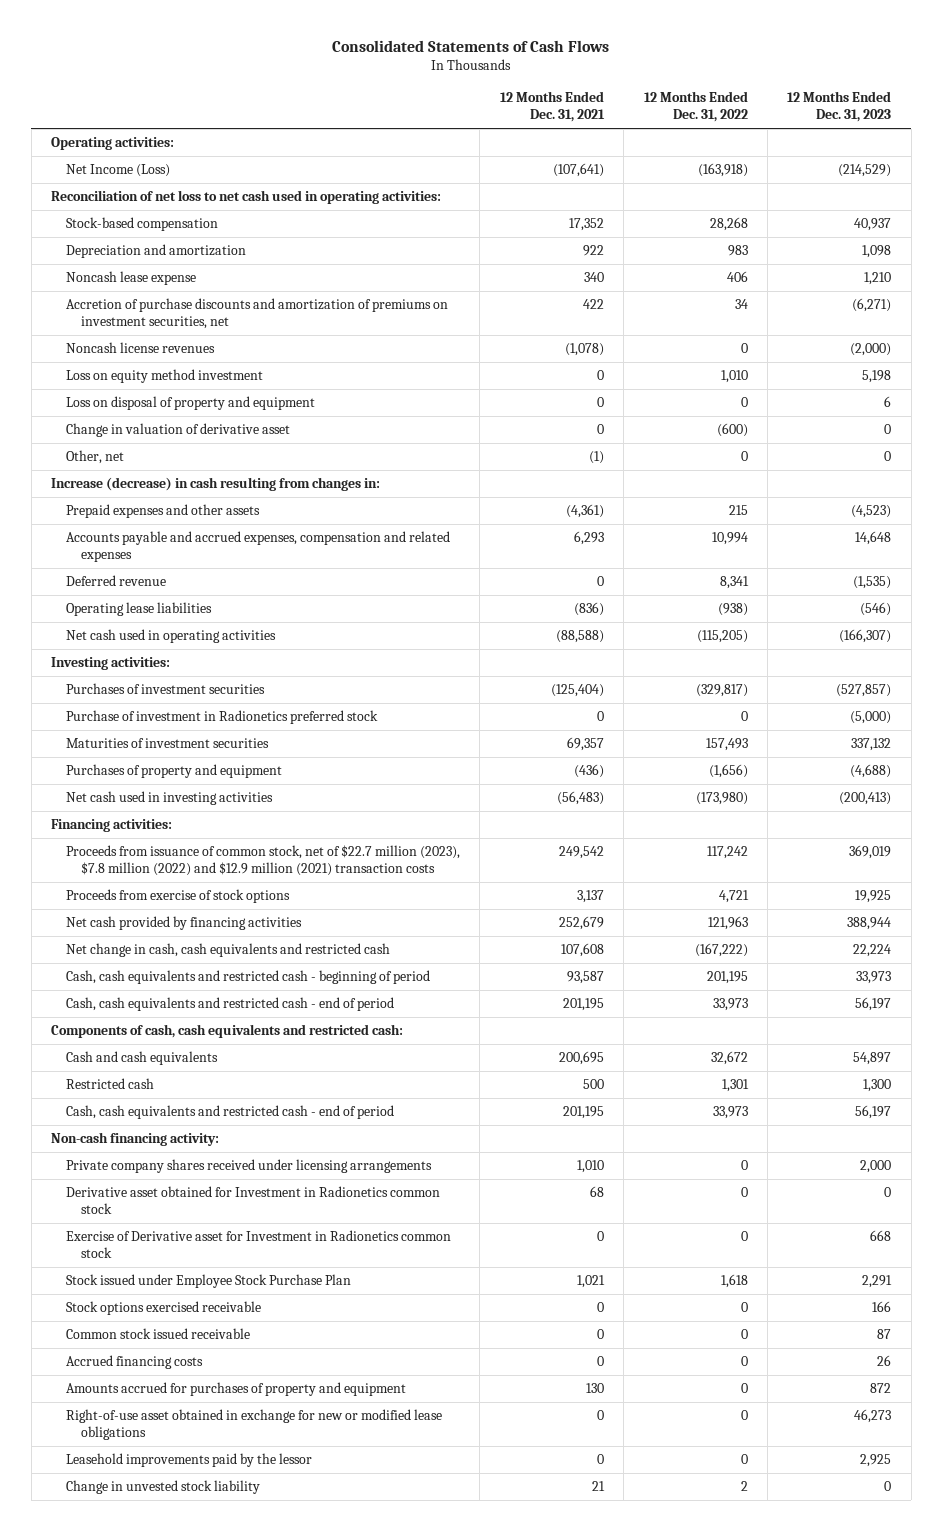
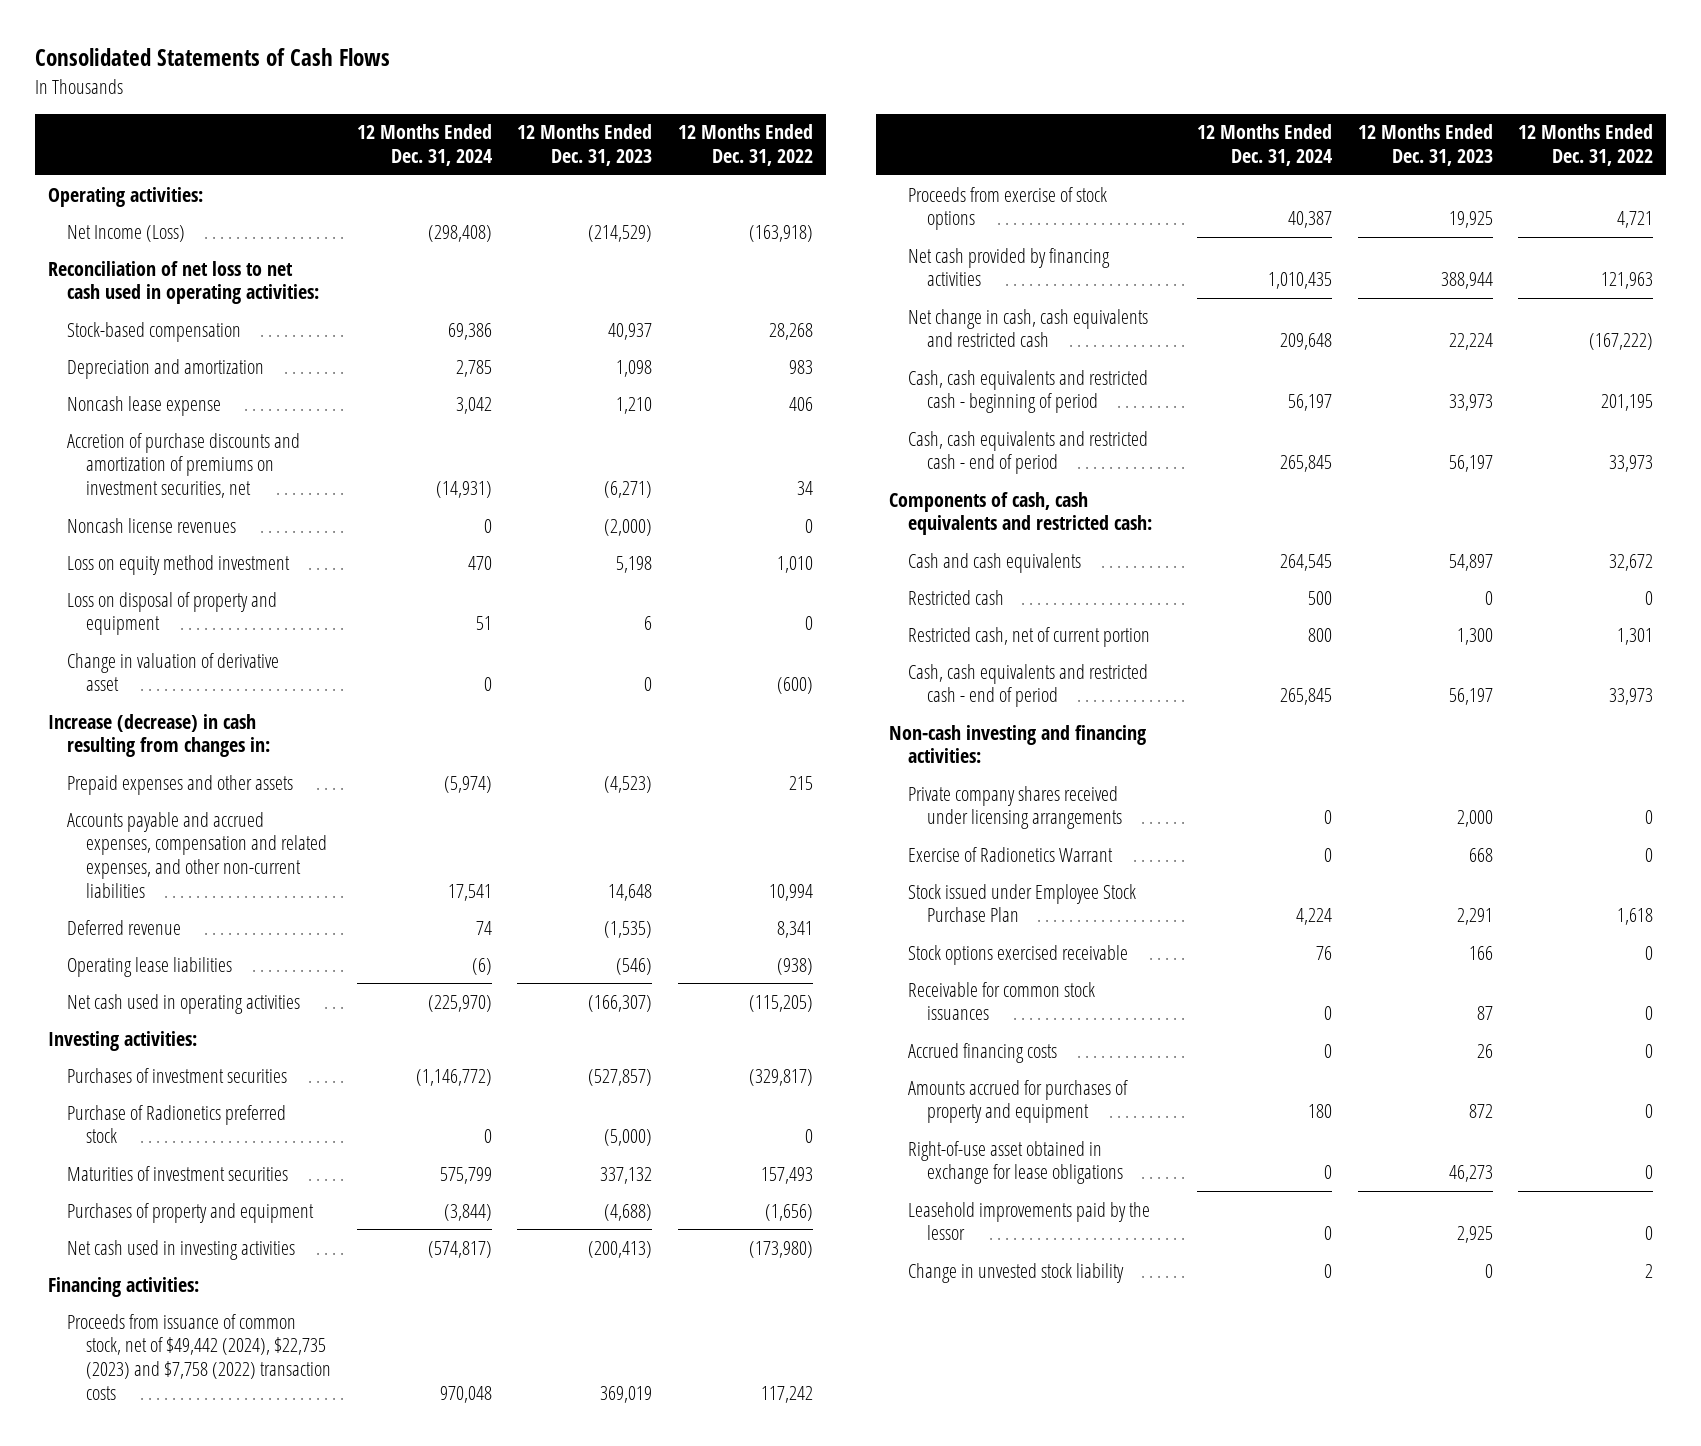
[499,90,605,123] 12 Months Ended Dec. 31, 2021 -> none
none -> [356,124,492,167] 12 Months Ended Dec. 31, 2024
[66,450,125,465] Other, net -> none
[66,531,451,563] Accounts payable and accrued expenses, compensation and related expenses -> [67,811,328,899] Accounts payable and accrued expenses, compensation and related expenses, and other non-current liabilities
[66,710,379,725] Purchase of investment in Radionetics preferred stock -> [67,1104,287,1144] Purchase of Radionetics preferred stock
[66,845,461,877] Proceeds from issuance of common stock, net of $22.7 million (2023), $7.8 million (2022) and $12.9 million (2021) transaction costs -> [67,1313,332,1401] Proceeds from issuance of common stock, net of $49,442 (2024), $22,735 (2023) and $7,758 (2022) transaction costs
[721,1079,749,1093] 1,301 -> [1645,590,1654,605] 0
[863,1079,892,1093] 1,300 -> [1484,590,1493,605] 0
none -> [907,626,1150,647] Restricted cash, net of current portion
[50,1132,219,1147] Non-cash financing activity: -> [888,724,1146,764] Non-cash investing and financing activities:
[66,1186,441,1215] Derivative asset obtained for Investment in Radionetics common stock -> none
[66,1230,452,1259] Exercise of Derivative asset for Investment in Radionetics common stock -> [907,846,1113,862] Exercise of Radionetics Warrant
[66,1328,251,1340] Common stock issued receivable -> [907,981,1095,1021] Receivable for common stock issuances
[66,1409,443,1441] Right-of-use asset obtained in exchange for new or modified lease obligations -> [907,1140,1123,1185] Right-of-use asset obtained in exchange for lease obligations

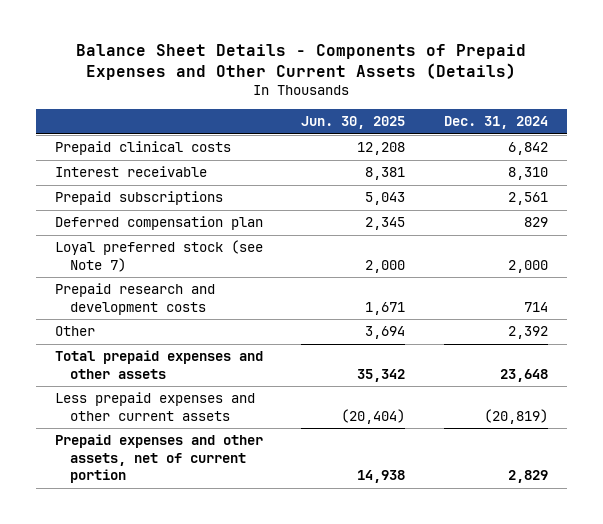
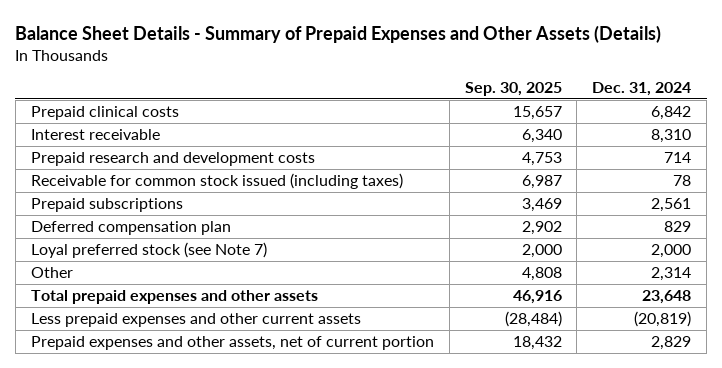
[76,44,527,81] Balance Sheet Details - Components of Prepaid Expenses and Other Current Assets (Details) -> [15,24,662,43] Balance Sheet Details - Summary of Prepaid Expenses and Other Assets (Details)
[301,115,406,129] Jun. 30, 2025 -> none
none -> [464,82,562,97] Sep. 30, 2025
[54,283,215,315] Prepaid research and development costs -> [30,151,315,166] Prepaid research and development costs
none -> [30,172,403,189] Receivable for common stock issued (including taxes)
[507,326,548,340] 2,392 -> [651,266,692,281] 2,314

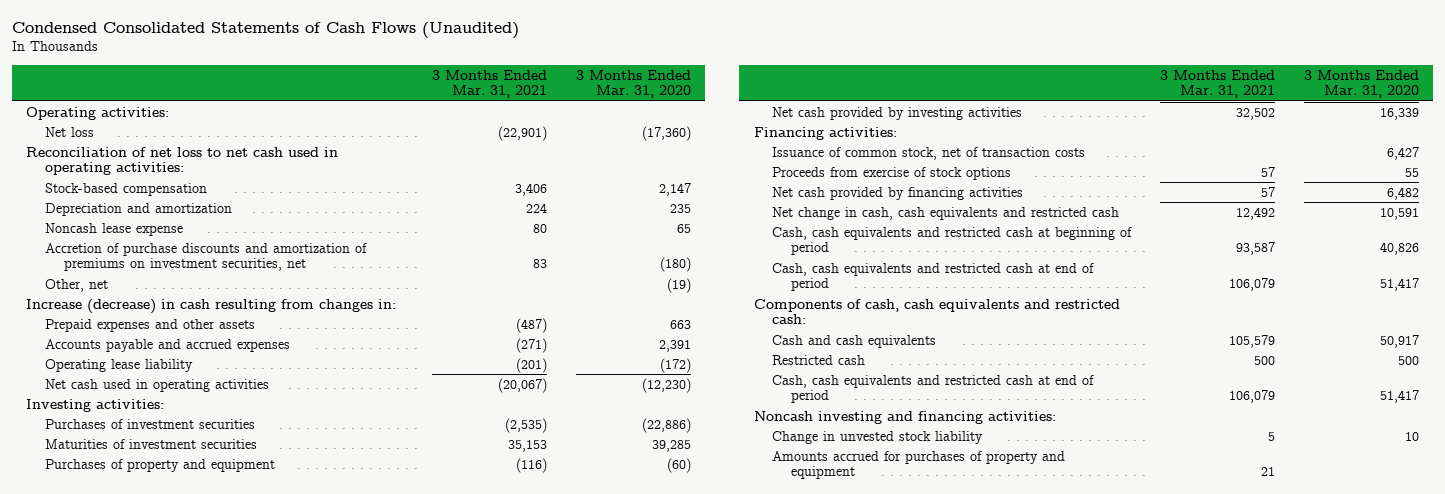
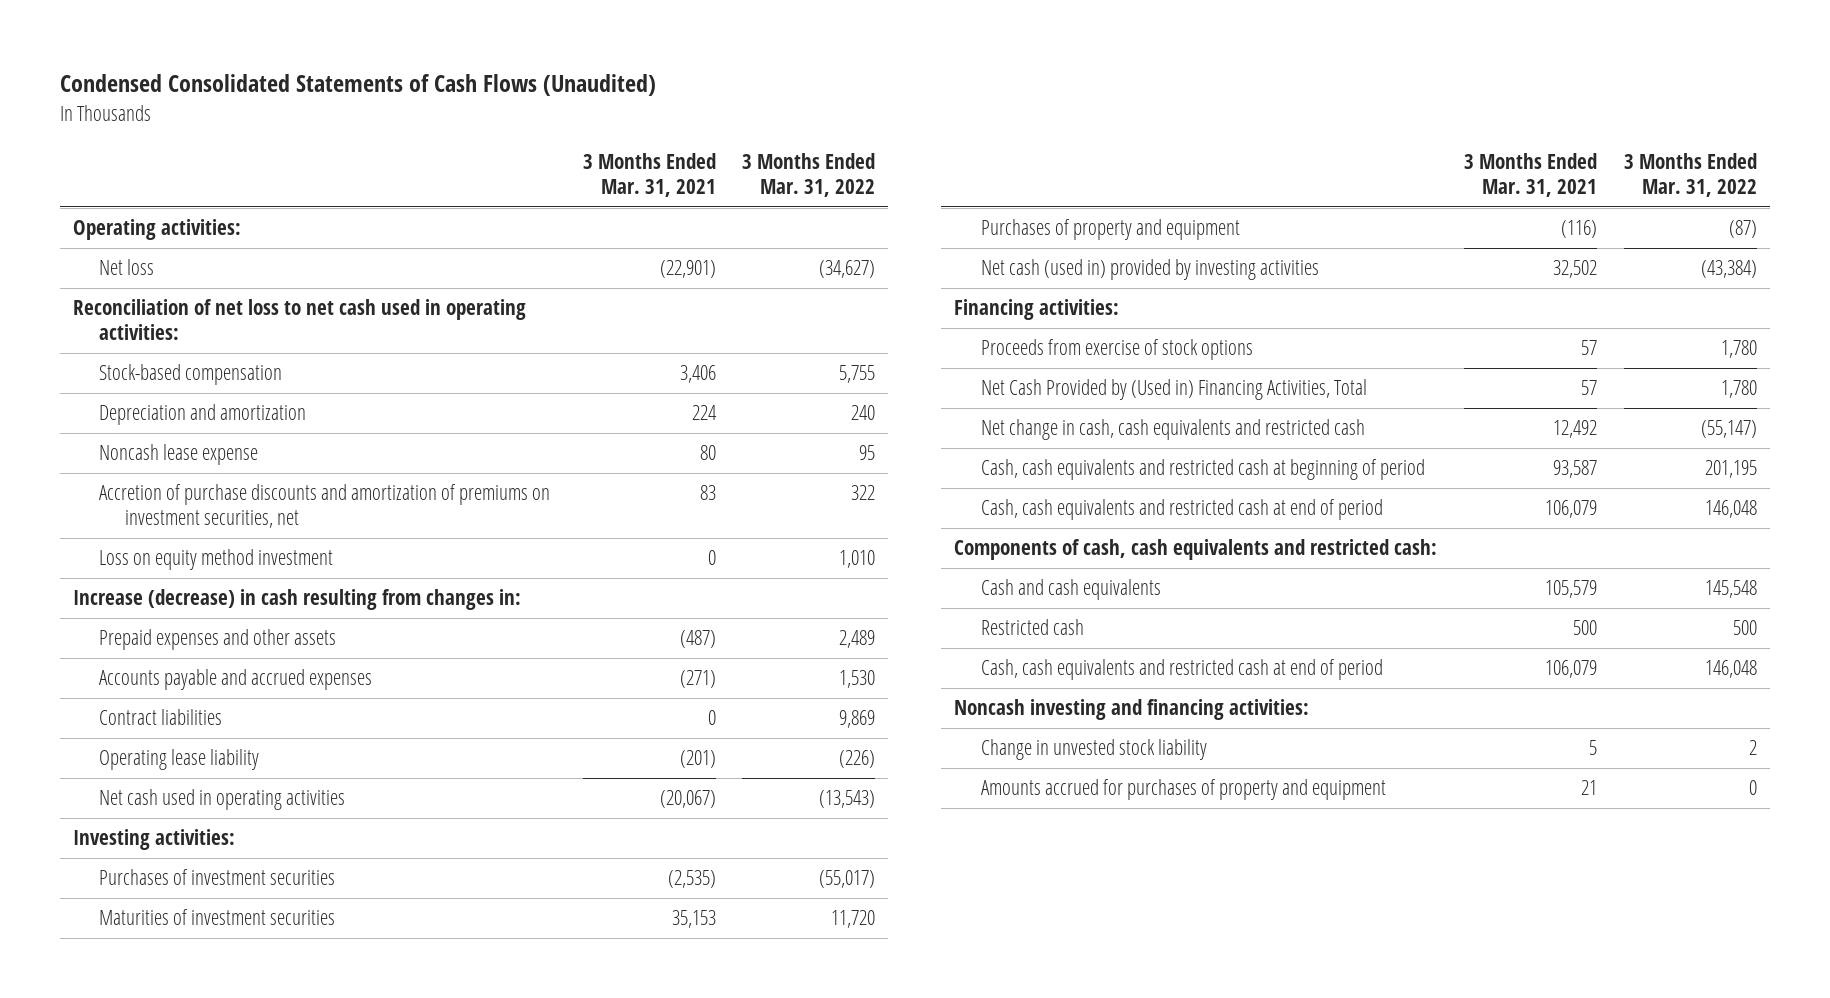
[576,69,692,99] 3 Months Ended Mar. 31, 2020 -> none
none -> [742,153,876,198] 3 Months Ended Mar. 31, 2022
[44,278,108,292] Other, net -> none
none -> [99,549,334,571] Loss on equity method investment
none -> [99,709,223,726] Contract liabilities
[772,106,1023,120] Net cash provided by investing activities -> [980,259,1319,281] Net cash (used in) provided by investing activities
[772,146,1086,160] Issuance of common stock, net of transaction costs -> none
[772,186,1024,200] Net cash provided by financing activities -> [980,379,1367,401] Net Cash Provided by (Used in) Financing Activities, Total

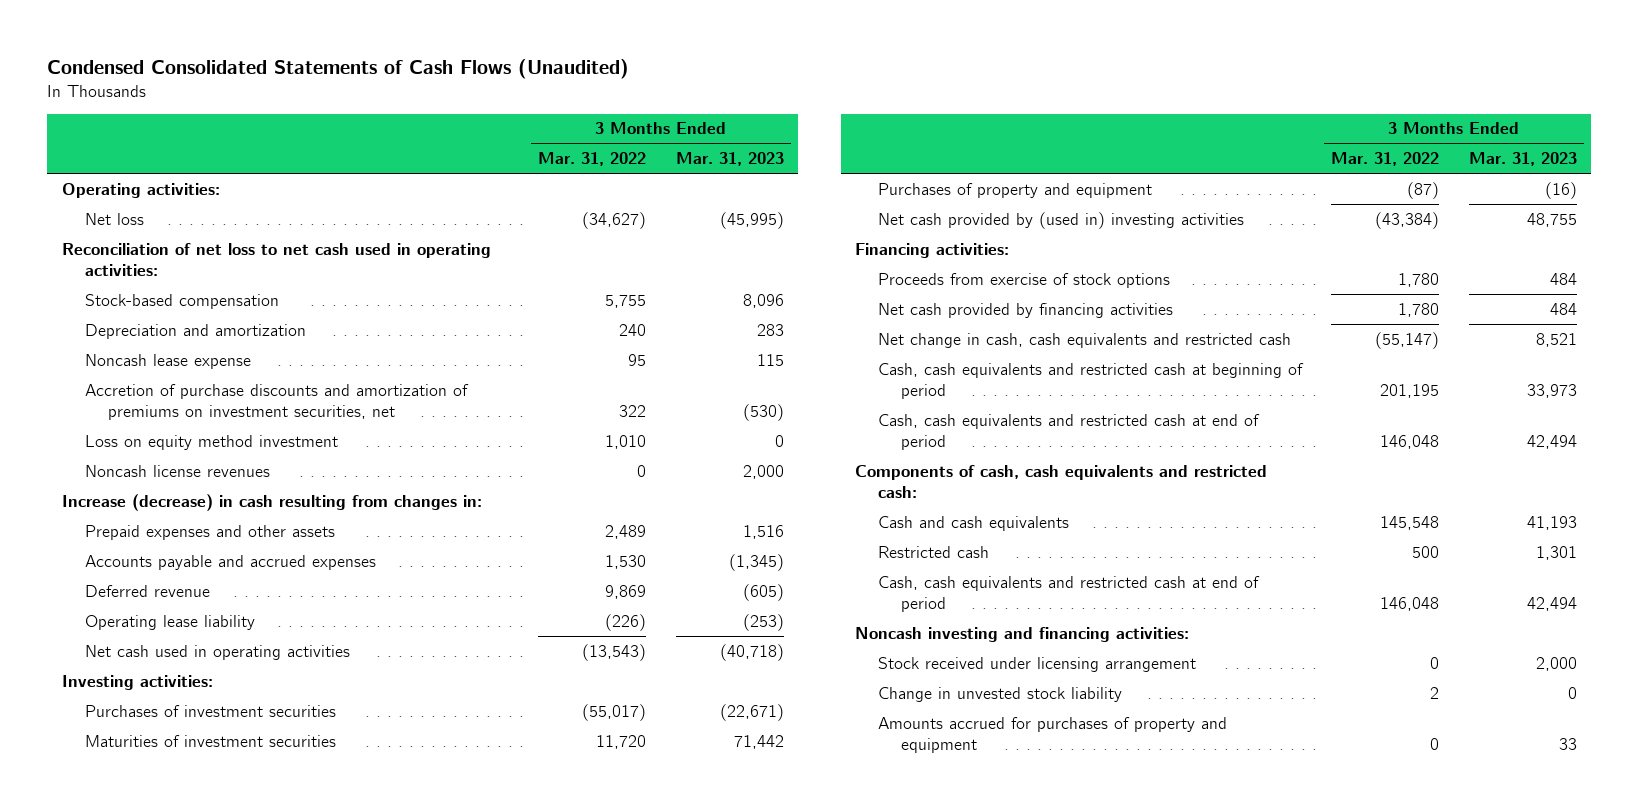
[582,153,716,198] 3 Months Ended Mar. 31, 2021 -> none
none -> [675,152,784,167] Mar. 31, 2023
none -> [84,464,270,477] Noncash license revenues
[99,709,223,726] Contract liabilities -> [84,584,210,597] Deferred revenue
[980,259,1319,281] Net cash (used in) provided by investing activities -> [878,211,1245,229] Net cash provided by (used in) investing activities
[980,379,1367,401] Net Cash Provided by (Used in) Financing Activities, Total -> [878,302,1174,318] Net cash provided by financing activities
none -> [878,656,1197,672] Stock received under licensing arrangement

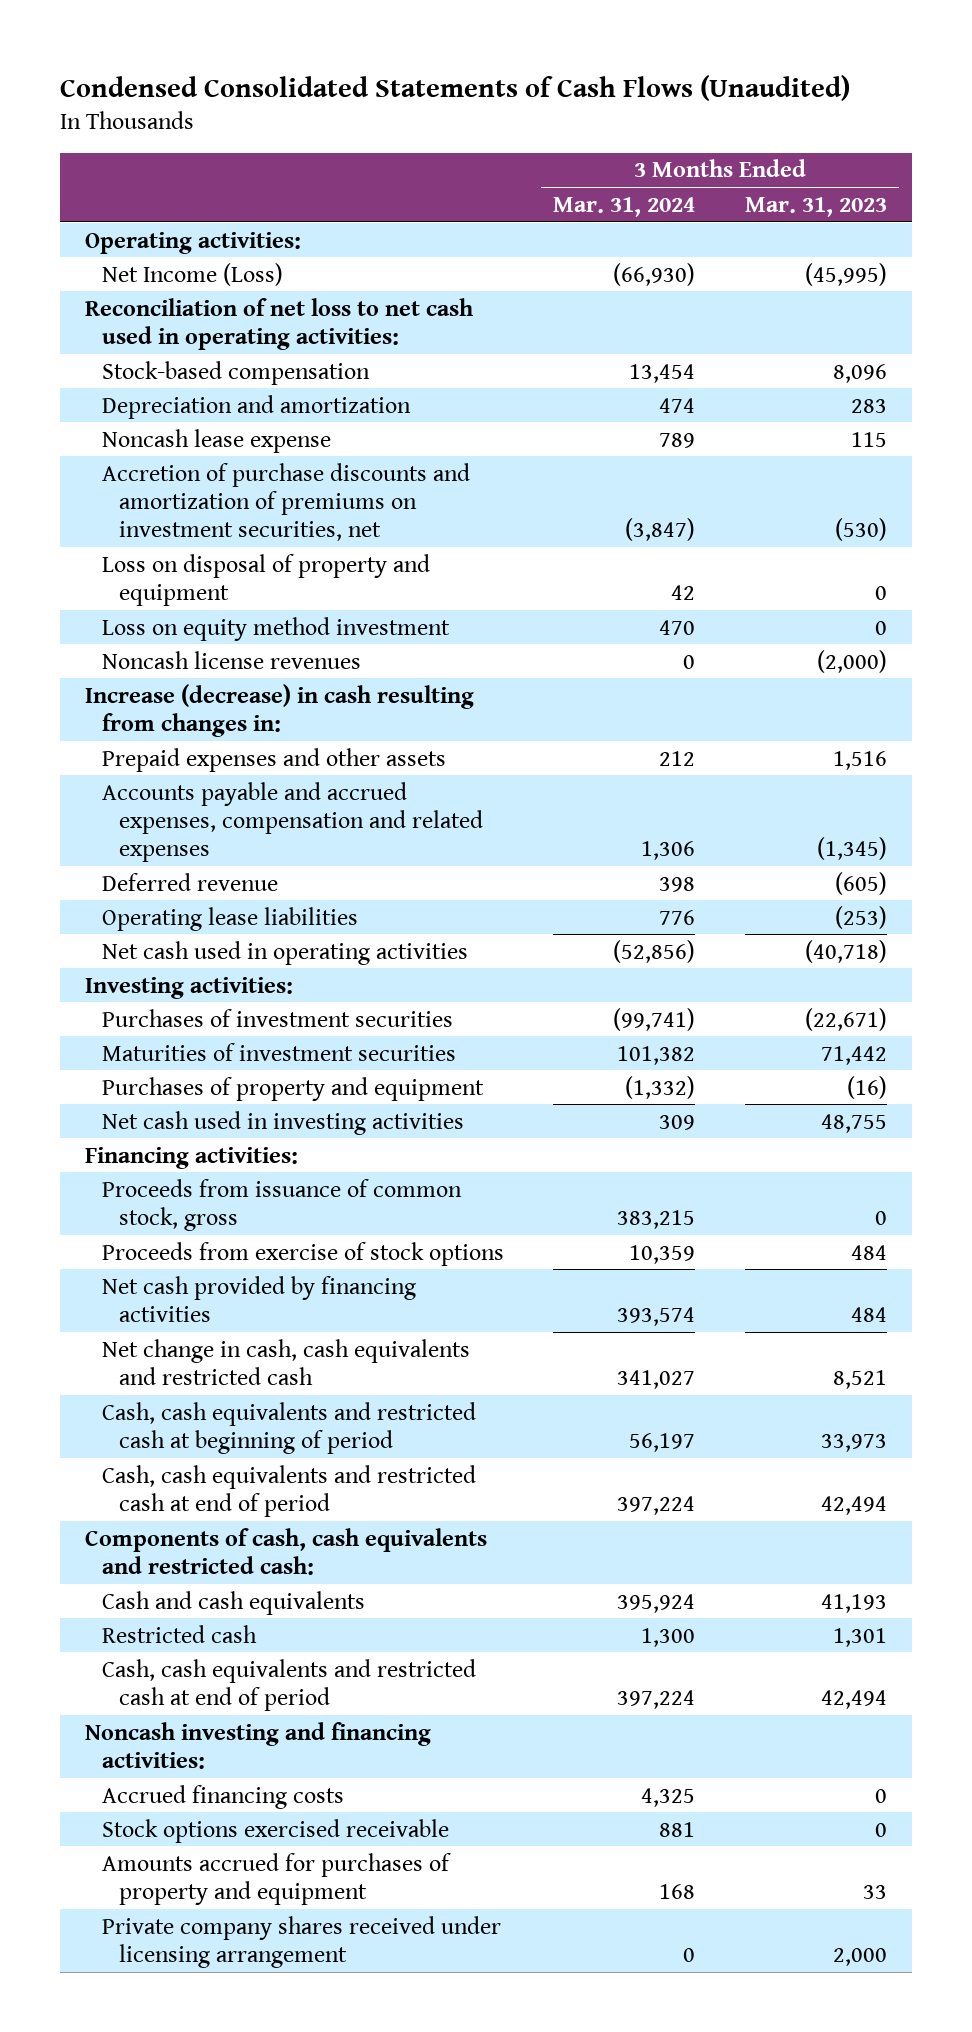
[538,152,647,167] Mar. 31, 2022 -> none
none -> [553,196,696,217] Mar. 31, 2024
[84,212,144,225] Net loss -> [101,262,283,286] Net Income (Loss)
none -> [101,553,430,606] Loss on disposal of property and equipment
[742,464,784,479] 2,000 -> [816,649,887,673] (2,000)
[84,554,376,570] Accounts payable and accrued expenses -> [101,781,483,862] Accounts payable and accrued expenses, compensation and related expenses
[84,614,255,630] Operating lease liability -> [101,906,358,931] Operating lease liabilities
[878,211,1245,229] Net cash provided by (used in) investing activities -> [101,1110,464,1135] Net cash used in investing activities
none -> [101,1178,462,1231] Proceeds from issuance of common stock, gross
[878,656,1197,672] Stock received under licensing arrangement -> none
[878,686,1123,702] Change in unvested stock liability -> none
none -> [101,1784,344,1809] Accrued financing costs
none -> [101,1818,449,1843] Stock options exercised receivable
none -> [101,1915,501,1968] Private company shares received under licensing arrangement

